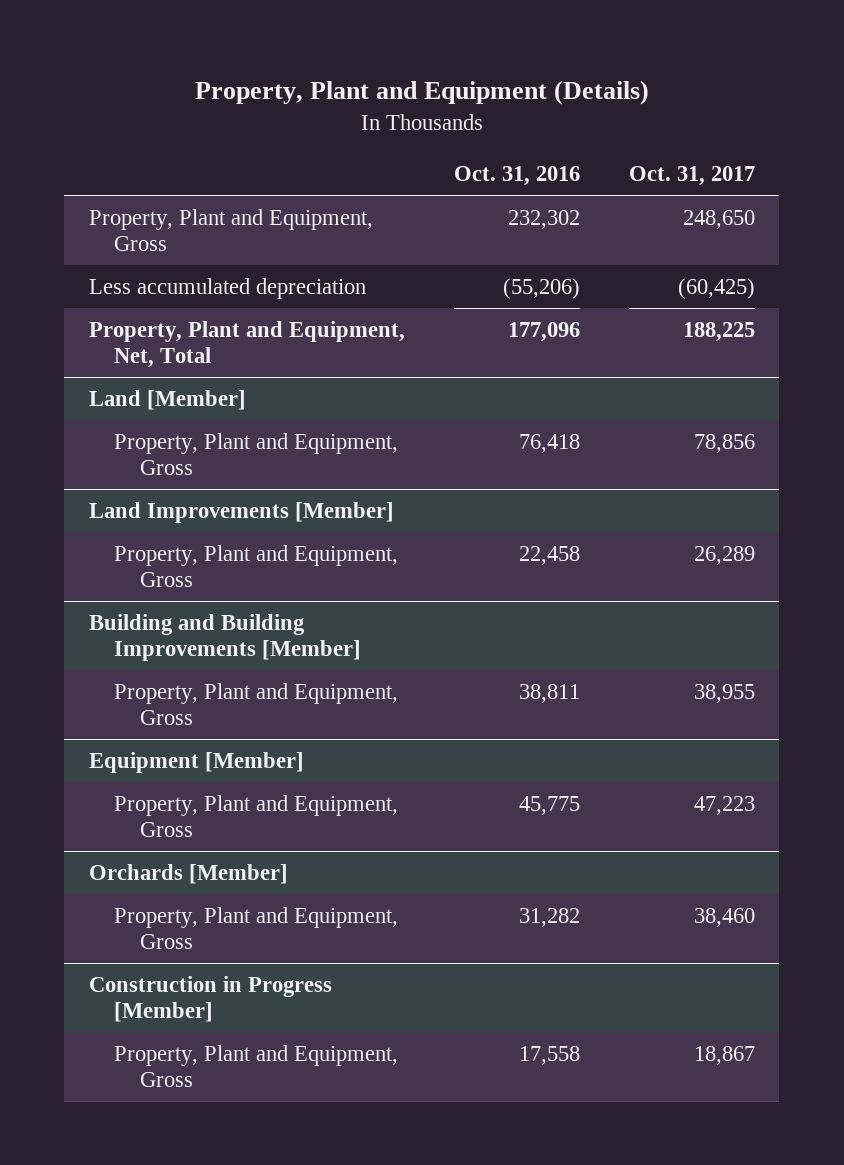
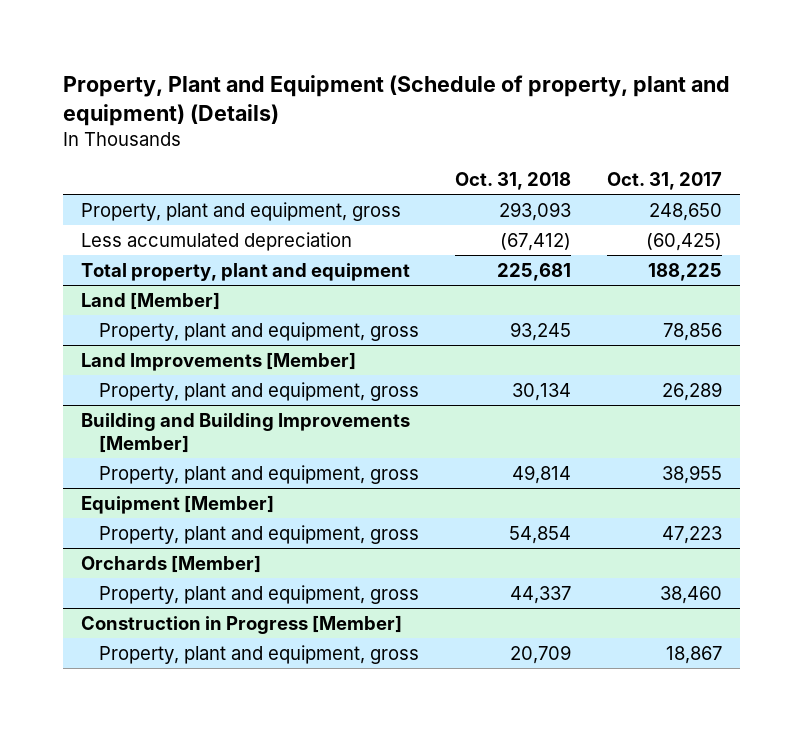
[194,80,649,106] Property, Plant and Equipment (Details) -> [63,74,731,126] Property, Plant and Equipment (Schedule of property, plant and equipment) (Details)
[453,165,580,186] Oct. 31, 2016 -> none
none -> [455,171,572,190] Oct. 31, 2018
[88,208,373,251] Property, Plant and Equipment, Gross -> [80,201,401,221] Property, plant and equipment, gross
[88,320,405,368] Property, Plant and Equipment, Net, Total -> [80,262,410,281] Total property, plant and equipment
[114,432,399,475] Property, Plant and Equipment, Gross -> [99,321,420,341] Property, plant and equipment, gross
[114,544,399,587] Property, Plant and Equipment, Gross -> [99,381,420,401] Property, plant and equipment, gross
[114,682,399,725] Property, Plant and Equipment, Gross -> [99,464,420,484] Property, plant and equipment, gross
[114,794,399,837] Property, Plant and Equipment, Gross -> [99,524,420,544] Property, plant and equipment, gross
[114,906,399,949] Property, Plant and Equipment, Gross -> [99,584,420,604] Property, plant and equipment, gross
[114,1044,399,1087] Property, Plant and Equipment, Gross -> [99,644,420,664] Property, plant and equipment, gross

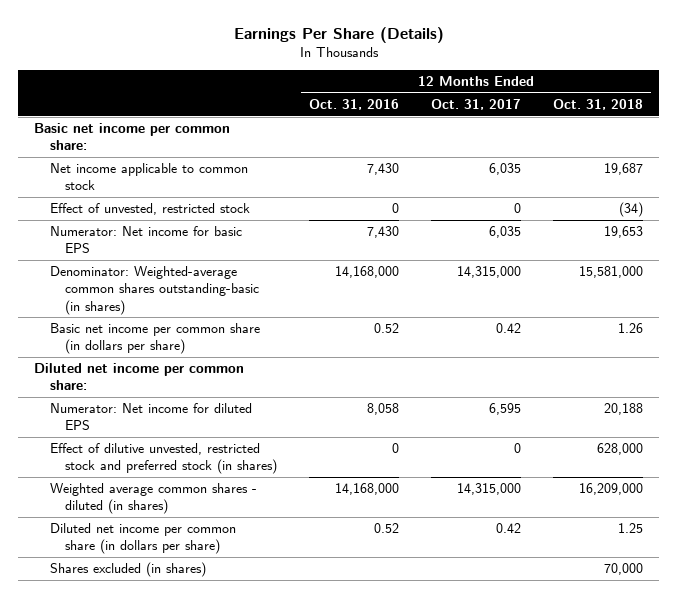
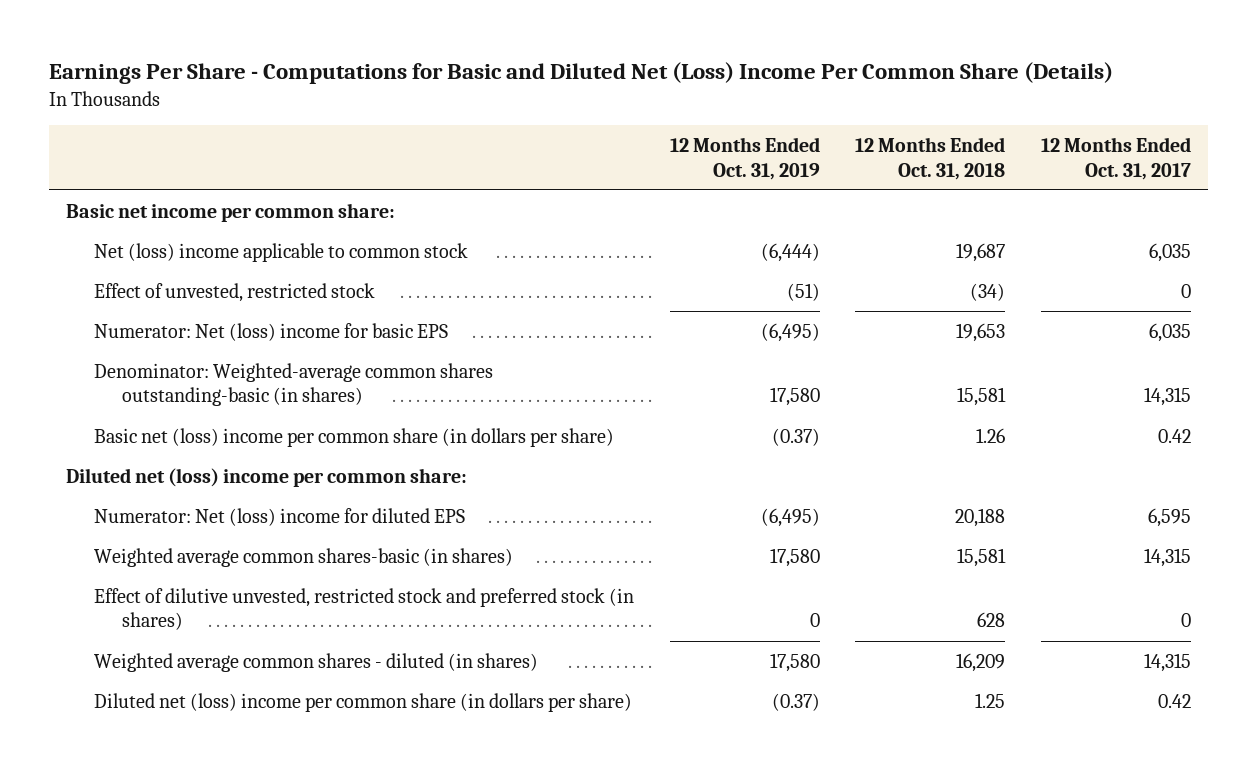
[233,26,444,43] Earnings Per Share (Details) -> [48,62,1113,85] Earnings Per Share - Computations for Basic and Diluted Net (Loss) Income Per Common Share (Details)
[309,98,400,110] Oct. 31, 2016 -> none
none -> [669,136,820,180] 12 Months Ended Oct. 31, 2019
[49,162,248,191] Net income applicable to common stock -> [94,242,469,262] Net (loss) income applicable to common stock
[49,561,206,577] Shares excluded (in shares) -> none
[49,225,242,254] Numerator: Net income for basic EPS -> [94,322,449,341] Numerator: Net (loss) income for basic EPS
[457,265,522,278] 14,315,000 -> [1143,387,1191,407] 14,315
[579,265,644,278] 15,581,000 -> [957,387,1007,407] 15,581
[49,322,260,355] Basic net income per common share (in dollars per share) -> [94,427,615,447] Basic net (loss) income per common share (in dollars per share)
[34,362,245,391] Diluted net income per common share: -> [66,467,468,487] Diluted net (loss) income per common share:
[49,402,252,431] Numerator: Net income for diluted EPS -> [94,507,466,526] Numerator: Net (loss) income for diluted EPS
none -> [94,547,514,567] Weighted average common shares-basic (in shares)
[597,442,644,455] 628,000 -> [977,612,1006,628] 628
[457,482,522,495] 14,315,000 -> [1143,652,1191,672] 14,315
[579,482,644,495] 16,209,000 -> [956,652,1006,672] 16,209
[49,522,236,555] Diluted net income per common share (in dollars per share) -> [94,692,633,712] Diluted net (loss) income per common share (in dollars per share)

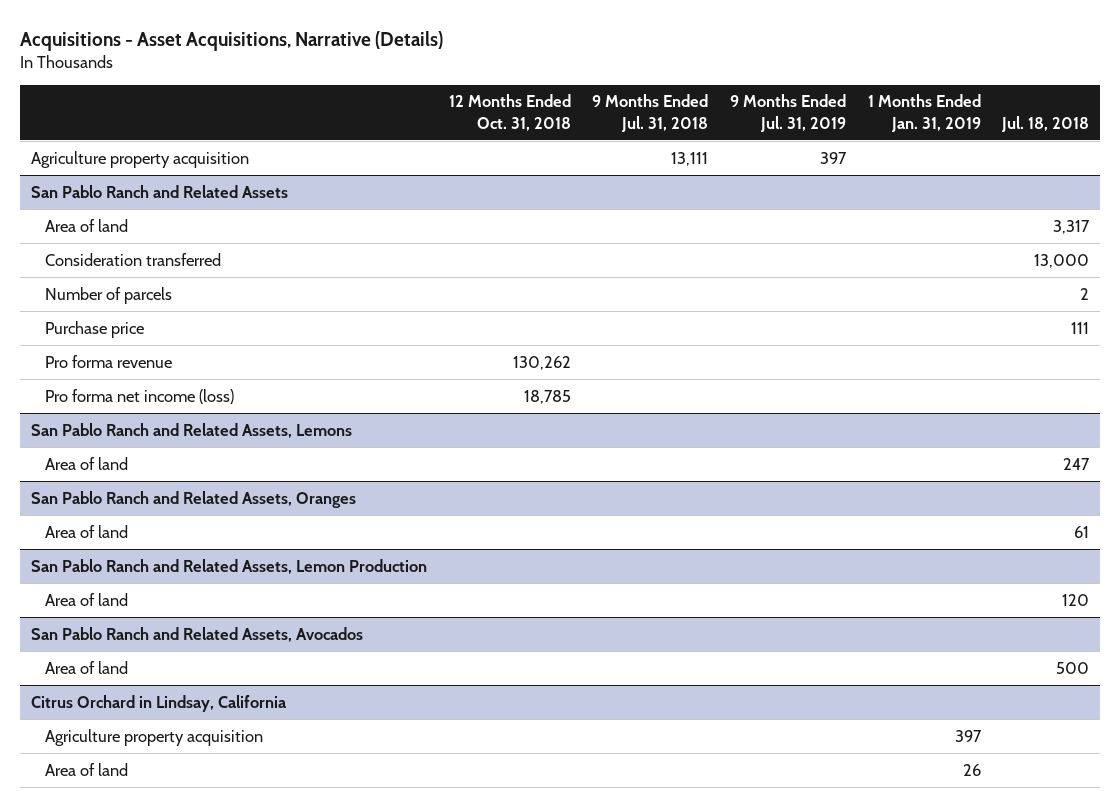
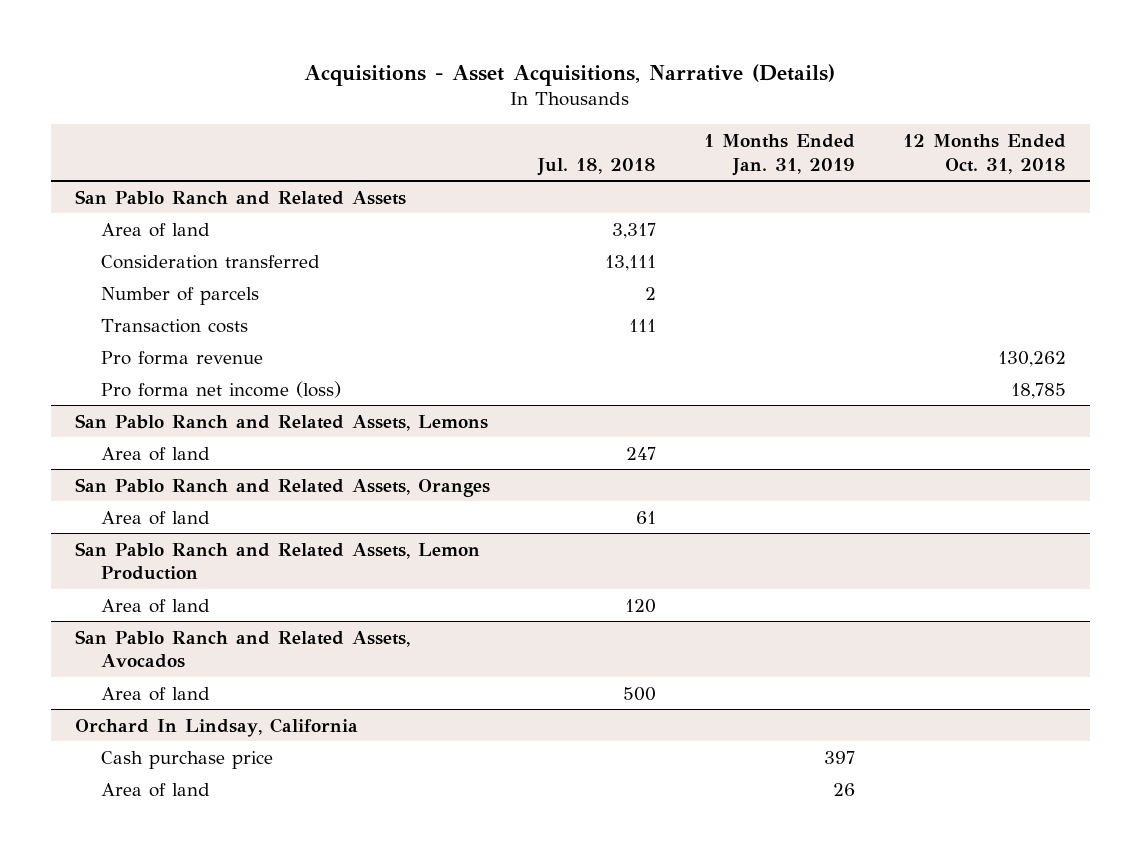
[592,94,709,132] 9 Months Ended Jul. 31, 2018 -> none
[730,94,847,132] 9 Months Ended Jul. 31, 2019 -> none
[30,150,249,168] Agriculture property acquisition -> none
[1034,253,1090,268] 13,000 -> [604,254,656,271] 13,111
[44,320,144,338] Purchase price -> [101,318,249,333] Transaction costs
[30,694,287,712] Citrus Orchard in Lindsay, California -> [74,717,358,737] Orchard In Lindsay, California
[44,728,263,746] Agriculture property acquisition -> [101,750,274,769] Cash purchase price

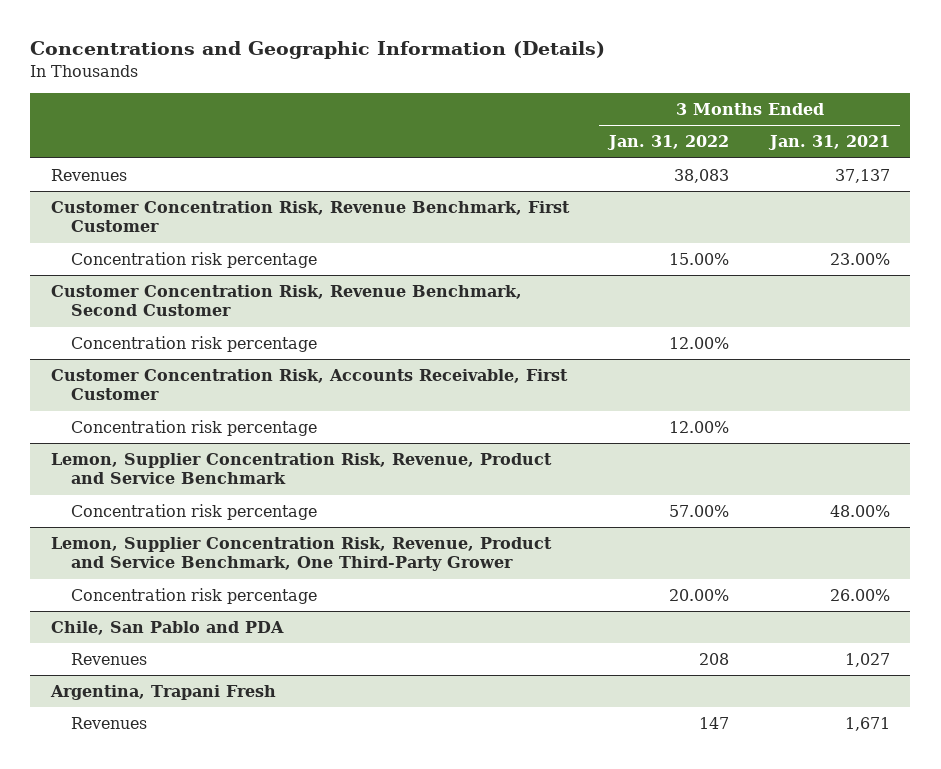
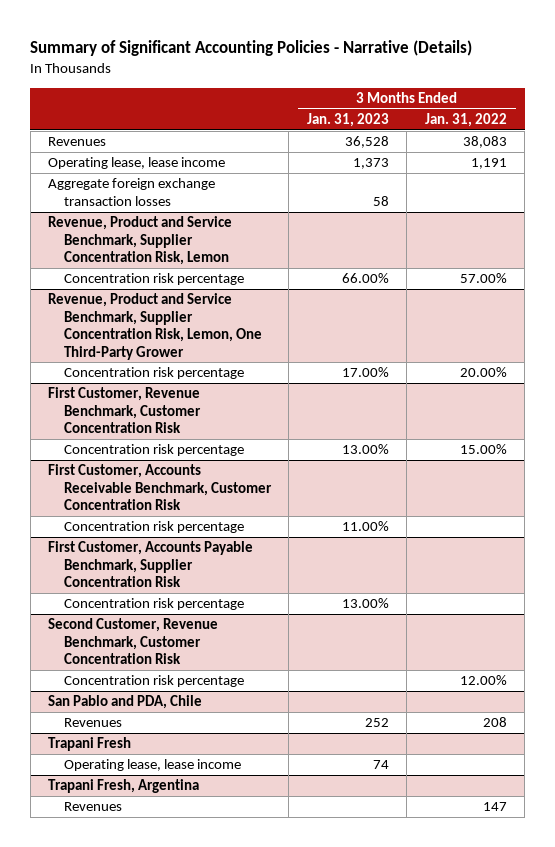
[30,41,606,60] Concentrations and Geographic Information (Details) -> [30,40,473,57] Summary of Significant Accounting Policies - Narrative (Details)
[767,135,890,151] Jan. 31, 2021 -> none
none -> [306,112,389,127] Jan. 31, 2023
[50,200,570,233] Customer Concentration Risk, Revenue Benchmark, First Customer -> none
[70,251,317,268] Concentration risk percentage -> none
[50,284,522,317] Customer Concentration Risk, Revenue Benchmark, Second Customer -> none
[70,335,317,352] Concentration risk percentage -> none
[50,368,568,401] Customer Concentration Risk, Accounts Receivable, First Customer -> none
[70,419,317,436] Concentration risk percentage -> none
none -> [48,157,226,170] Operating lease, lease income
none -> [48,178,216,206] Aggregate foreign exchange transaction losses
[50,452,552,485] Lemon, Supplier Concentration Risk, Revenue, Product and Service Benchmark -> [48,216,233,266] Revenue, Product and Service Benchmark, Supplier Concentration Risk, Lemon
[50,536,552,572] Lemon, Supplier Concentration Risk, Revenue, Product and Service Benchmark, One Third-Party Grower -> [48,293,262,360] Revenue, Product and Service Benchmark, Supplier Concentration Risk, Lemon, One Third-Party Grower
none -> [48,387,201,434] First Customer, Revenue Benchmark, Customer Concentration Risk
none -> [63,444,244,457] Concentration risk percentage
none -> [48,464,272,511] First Customer, Accounts Receivable Benchmark, Customer Concentration Risk
none -> [63,521,244,534] Concentration risk percentage
none -> [48,541,254,588] First Customer, Accounts Payable Benchmark, Supplier Concentration Risk
none -> [63,598,244,611] Concentration risk percentage
none -> [48,618,219,665] Second Customer, Revenue Benchmark, Customer Concentration Risk
none -> [63,675,244,688] Concentration risk percentage
[50,620,284,635] Chile, San Pablo and PDA -> [48,695,203,710] San Pablo and PDA, Chile
none -> [48,737,132,752] Trapani Fresh
none -> [63,759,241,772] Operating lease, lease income
[49,684,276,700] Argentina, Trapani Fresh -> [48,779,200,794] Trapani Fresh, Argentina

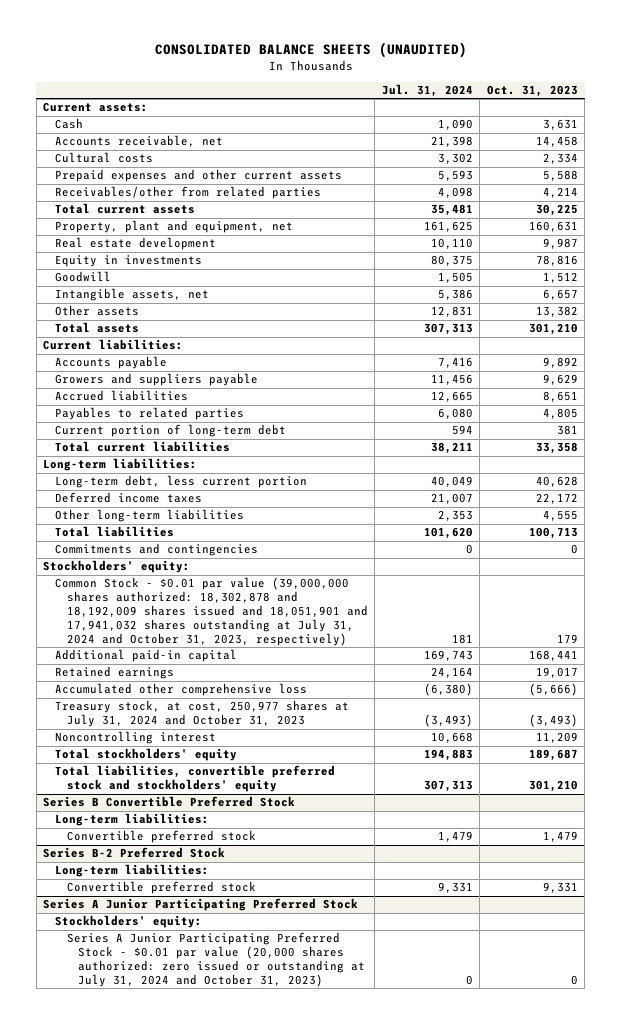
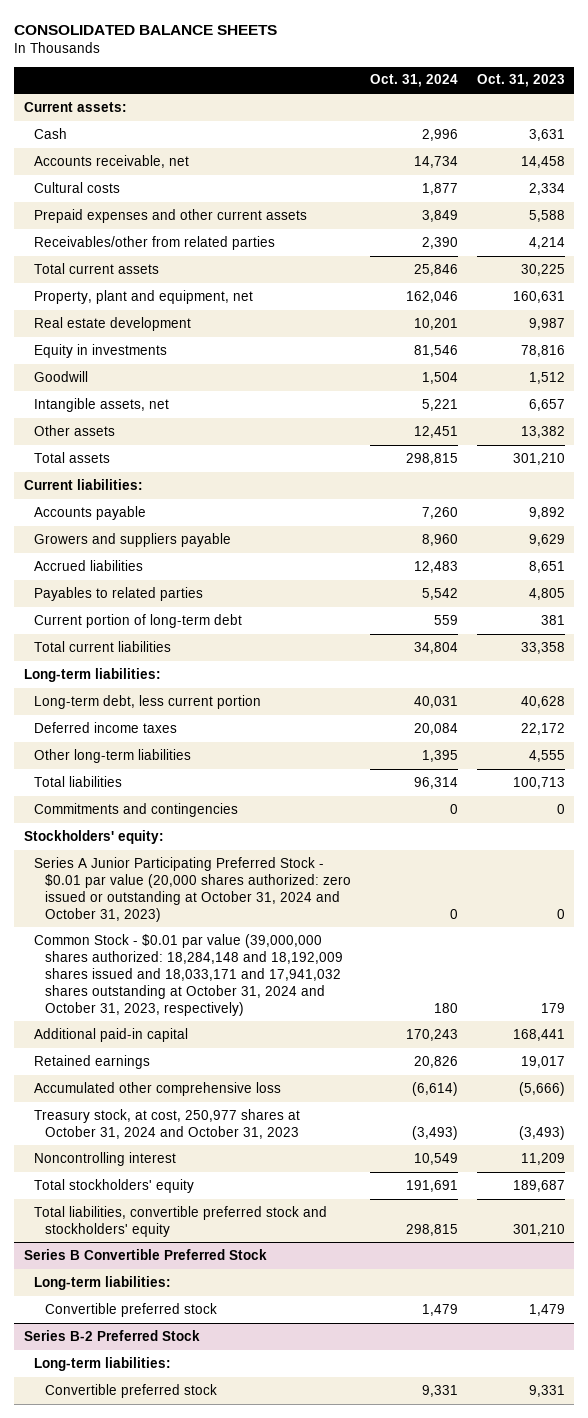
[154,42,467,59] CONSOLIDATED BALANCE SHEETS (UNAUDITED) -> [14,24,278,35] CONSOLIDATED BALANCE SHEETS
[381,83,473,97] Jul. 31, 2024 -> none
none -> [370,74,459,88] Oct. 31, 2024
none -> [34,856,352,922] Series A Junior Participating Preferred Stock - $0.01 par value (20,000 shares authorized: zero issued or outstanding at October 31, 2024 and October 31, 2023)
[55,577,368,646] Common Stock - $0.01 par value (39,000,000 shares authorized: 18,302,878 and 18,192,009 shares issued and 18,051,901 and 17,941,032 shares outstanding at July 31, 2024 and October 31, 2023, respectively) -> [34,933,344,1016] Common Stock - $0.01 par value (39,000,000 shares authorized: 18,284,148 and 18,192,009 shares issued and 18,033,171 and 17,941,032 shares outstanding at October 31, 2024 and October 31, 2023, respectively)
[55,700,350,728] Treasury stock, at cost, 250,977 shares at July 31, 2024 and October 31, 2023 -> [34,1108,301,1139] Treasury stock, at cost, 250,977 shares at October 31, 2024 and October 31, 2023
[43,898,359,912] Series A Junior Participating Preferred Stock -> none
[55,915,203,929] Stockholders' equity: -> none
[66,932,366,987] Series A Junior Participating Preferred Stock - $0.01 par value (20,000 shares authorized: zero issued or outstanding at July 31, 2024 and October 31, 2023) -> none

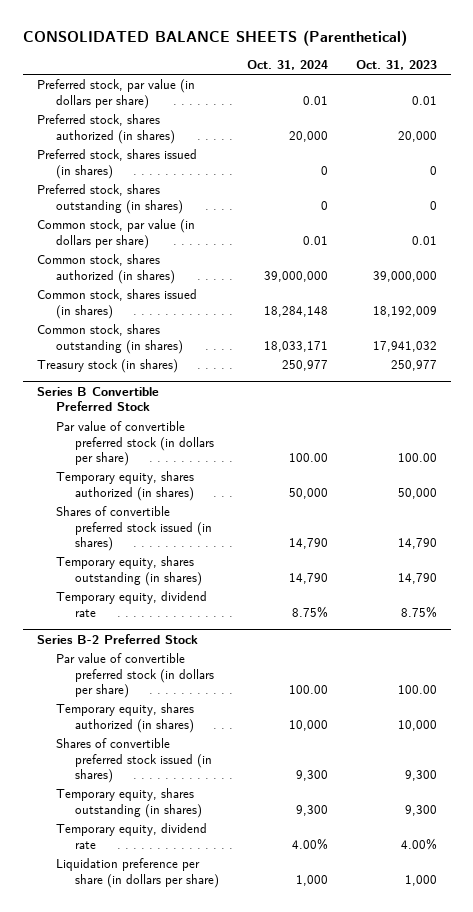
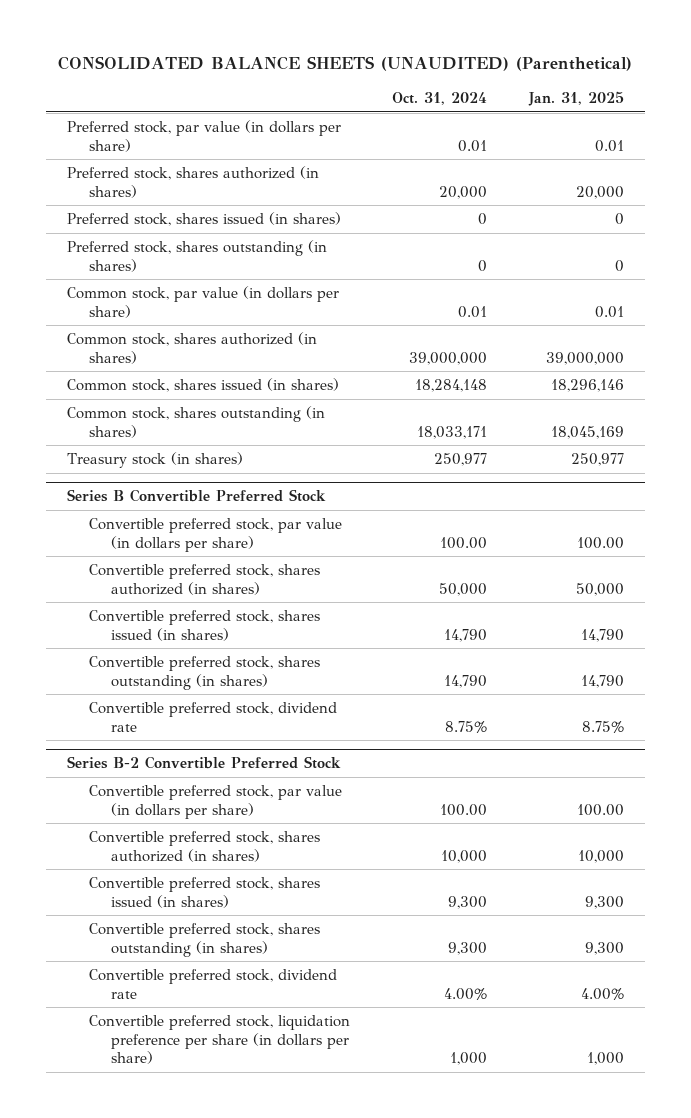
[22,30,407,47] CONSOLIDATED BALANCE SHEETS (Parenthetical) -> [58,55,633,71] CONSOLIDATED BALANCE SHEETS (UNAUDITED) (Parenthetical)
[355,59,437,70] Oct. 31, 2023 -> none
none -> [527,90,624,106] Jan. 31, 2025
[55,421,214,467] Par value of convertible preferred stock (in dollars per share) -> [88,518,342,552] Convertible preferred stock, par value (in dollars per share)
[55,471,194,501] Temporary equity, shares authorized (in shares) -> [88,564,320,595] Convertible preferred stock, shares authorized (in shares)
[55,506,212,552] Shares of convertible preferred stock issued (in shares) -> [88,610,320,641] Convertible preferred stock, shares issued (in shares)
[55,556,202,586] Temporary equity, shares outstanding (in shares) -> [88,656,320,690] Convertible preferred stock, shares outstanding (in shares)
[55,591,207,617] Temporary equity, dividend rate -> [88,702,337,732] Convertible preferred stock, dividend rate
[36,633,198,644] Series B-2 Preferred Stock -> [66,756,341,770] Series B-2 Convertible Preferred Stock
[55,653,214,699] Par value of convertible preferred stock (in dollars per share) -> [88,785,342,819] Convertible preferred stock, par value (in dollars per share)
[55,703,194,733] Temporary equity, shares authorized (in shares) -> [88,831,320,862] Convertible preferred stock, shares authorized (in shares)
[55,738,212,784] Shares of convertible preferred stock issued (in shares) -> [88,877,320,908] Convertible preferred stock, shares issued (in shares)
[55,788,202,818] Temporary equity, shares outstanding (in shares) -> [88,923,320,957] Convertible preferred stock, shares outstanding (in shares)
[55,823,207,849] Temporary equity, dividend rate -> [88,969,337,999] Convertible preferred stock, dividend rate
[55,858,219,888] Liquidation preference per share (in dollars per share) -> [88,1015,350,1065] Convertible preferred stock, liquidation preference per share (in dollars per share)

